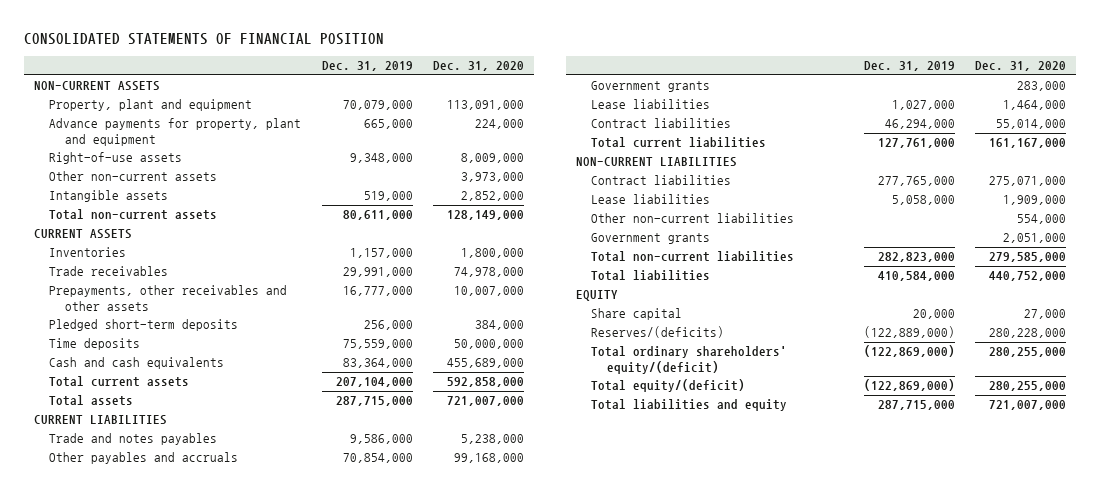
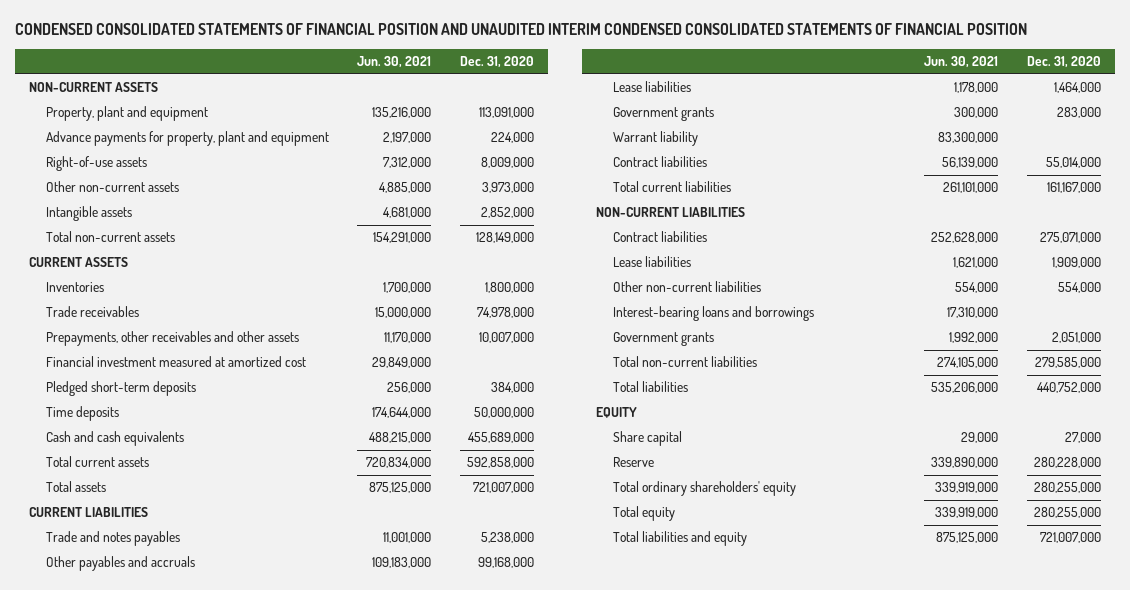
[23,33,384,46] CONSOLIDATED STATEMENTS OF FINANCIAL POSITION -> [14,23,1027,36] CONDENSED CONSOLIDATED STATEMENTS OF FINANCIAL POSITION AND UNAUDITED INTERIM CONDENSED CONSOLIDATED STATEMENTS OF FINANCIAL POSITION
[321,61,413,72] Dec. 31, 2019 -> none
none -> [357,56,432,69] Jun. 30, 2021
none -> [46,356,307,368] Financial investment measured at amortized cost
[591,81,711,93] Government grants -> [613,107,715,122] Government grants
none -> [613,131,699,147] Warrant liability
none -> [613,306,815,322] Interest-bearing loans and borrowings
[591,326,725,339] Reserves/(deficits) -> [613,457,655,468] Reserve
[591,346,788,374] Total ordinary shareholders' equity/(deficit) -> [613,481,797,497] Total ordinary shareholders' equity
[591,379,746,393] Total equity/(deficit) -> [613,506,676,522] Total equity

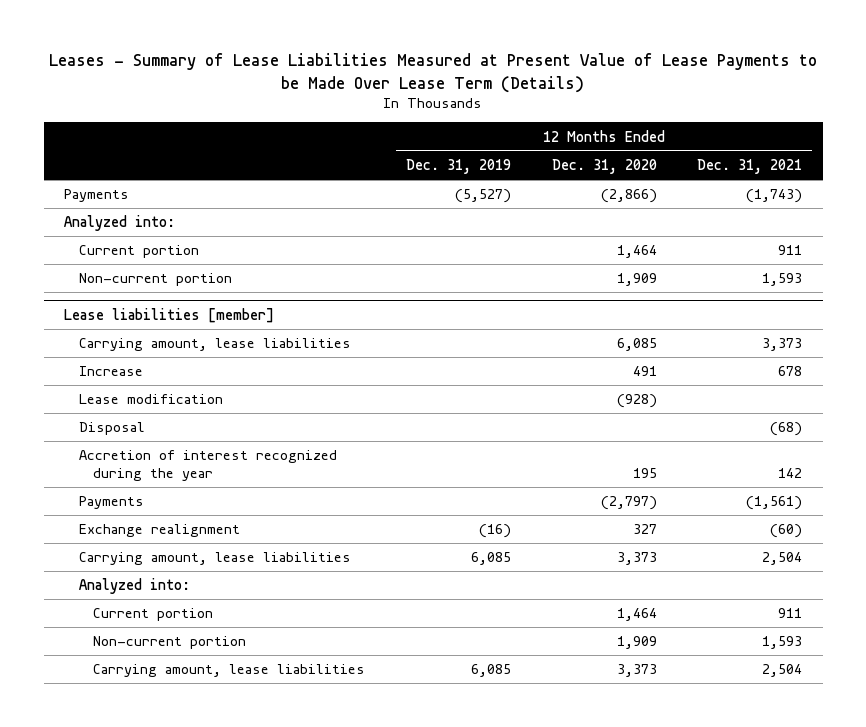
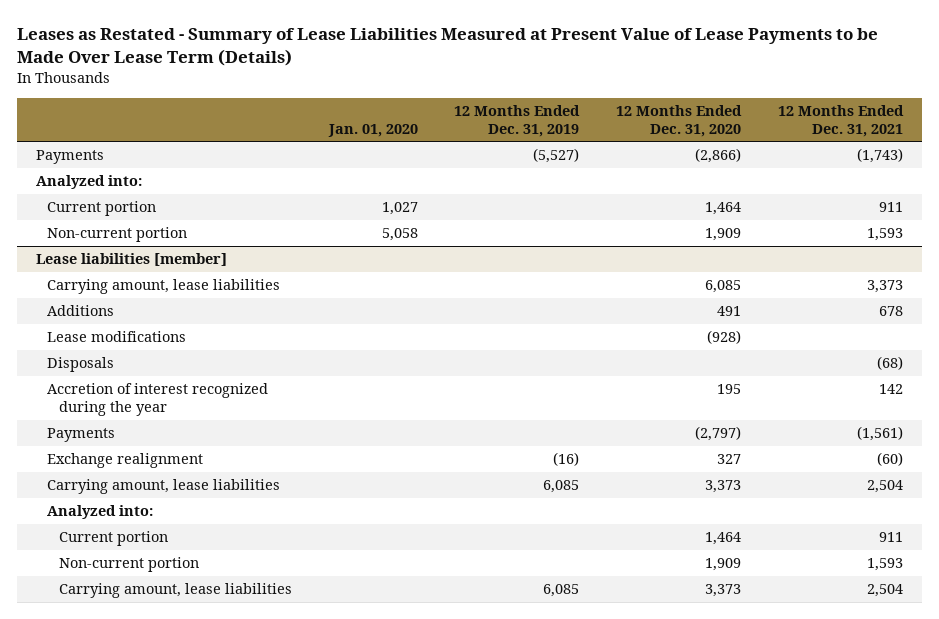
[49,53,818,93] Leases - Summary of Lease Liabilities Measured at Present Value of Lease Payments to be Made Over Lease Term (Details) -> [17,28,879,66] Leases as Restated - Summary of Lease Liabilities Measured at Present Value of Lease Payments to be Made Over Lease Term (Details)
none -> [327,123,418,137] Jan. 01, 2020
[78,366,143,377] Increase -> [47,305,115,317] Additions
[78,394,223,405] Lease modification -> [47,331,187,343] Lease modifications
[78,422,145,436] Disposal -> [47,357,115,373] Disposals

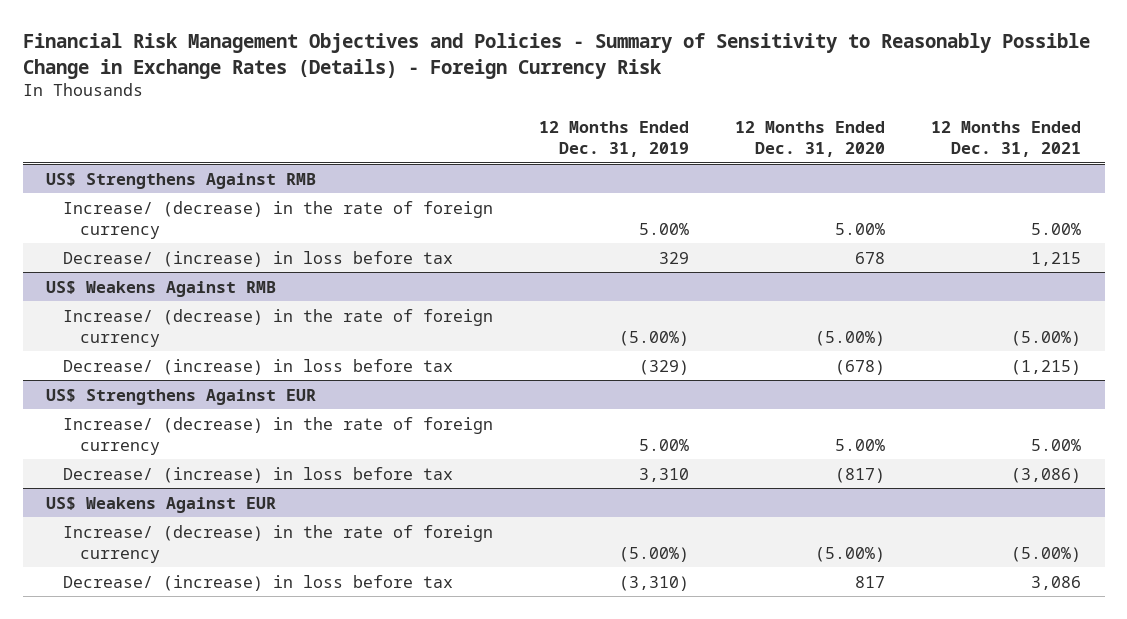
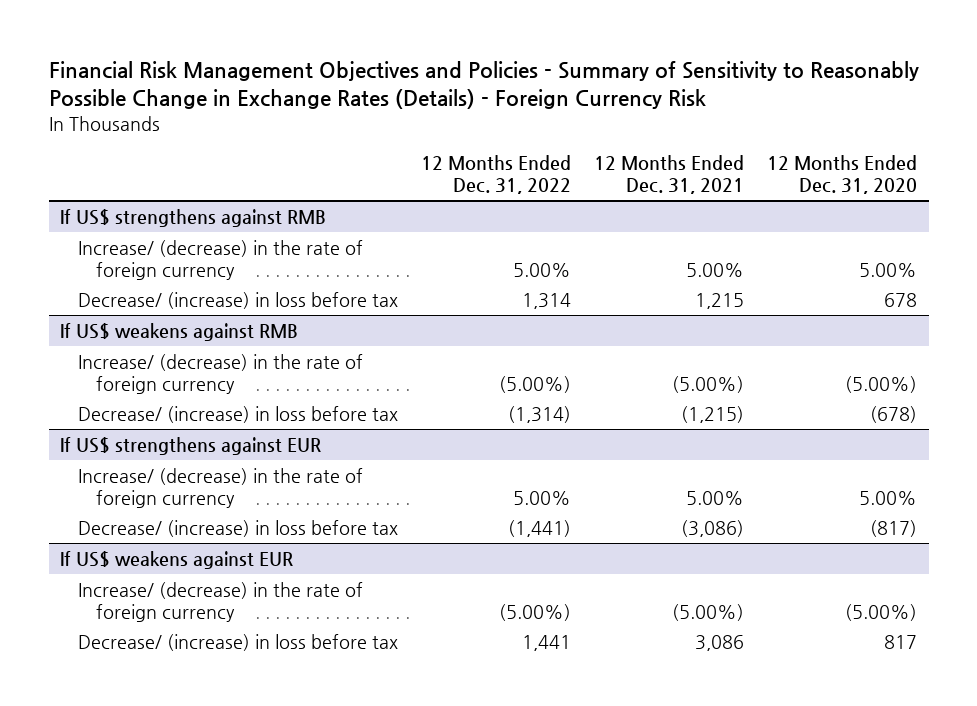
[539,120,690,157] 12 Months Ended Dec. 31, 2019 -> none
none -> [421,155,572,195] 12 Months Ended Dec. 31, 2022
[45,172,316,189] US$ Strengthens Against RMB -> [60,208,327,227] If US$ strengthens against RMB
[45,280,276,297] US$ Weakens Against RMB -> [60,322,299,341] If US$ weakens against RMB
[45,388,316,405] US$ Strengthens Against EUR -> [60,436,322,455] If US$ strengthens against EUR
[45,496,276,513] US$ Weakens Against EUR -> [60,550,294,569] If US$ weakens against EUR

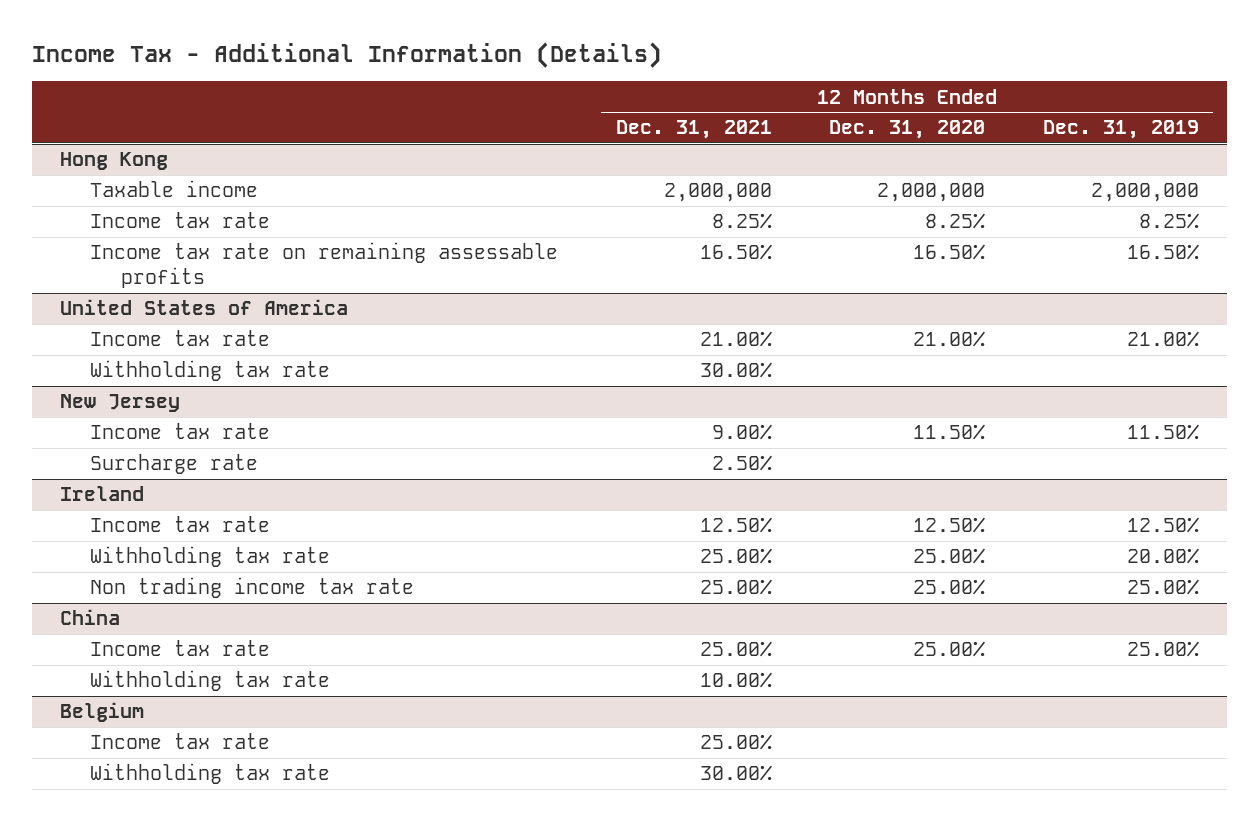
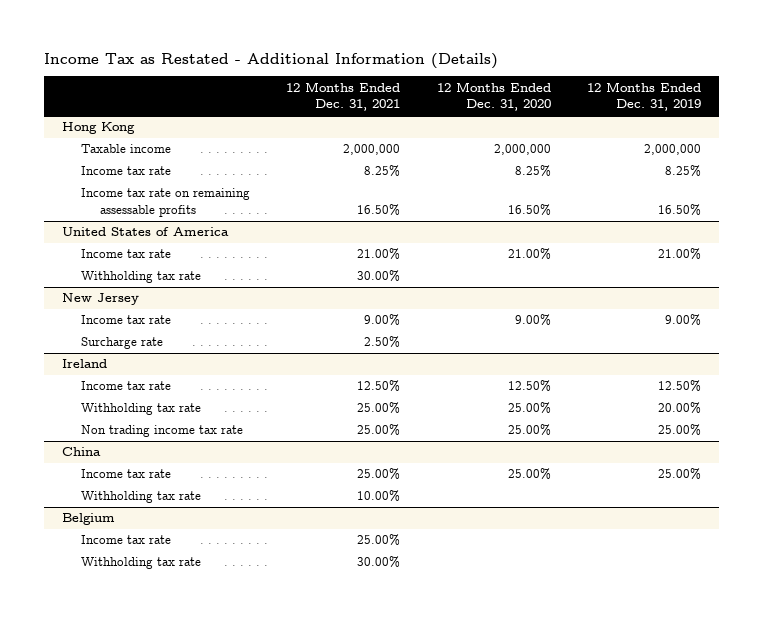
[31,41,662,68] Income Tax - Additional Information (Details) -> [43,52,498,69] Income Tax as Restated - Additional Information (Details)
[913,424,986,441] 11.50% -> [514,314,551,327] 9.00%
[1126,424,1199,441] 11.50% -> [665,314,702,327] 9.00%

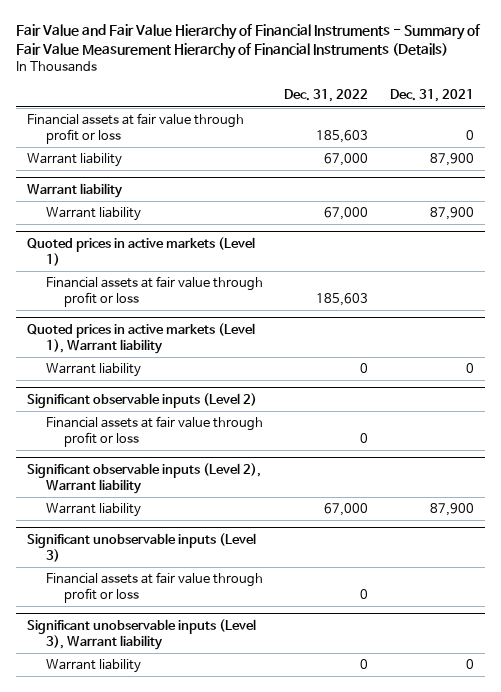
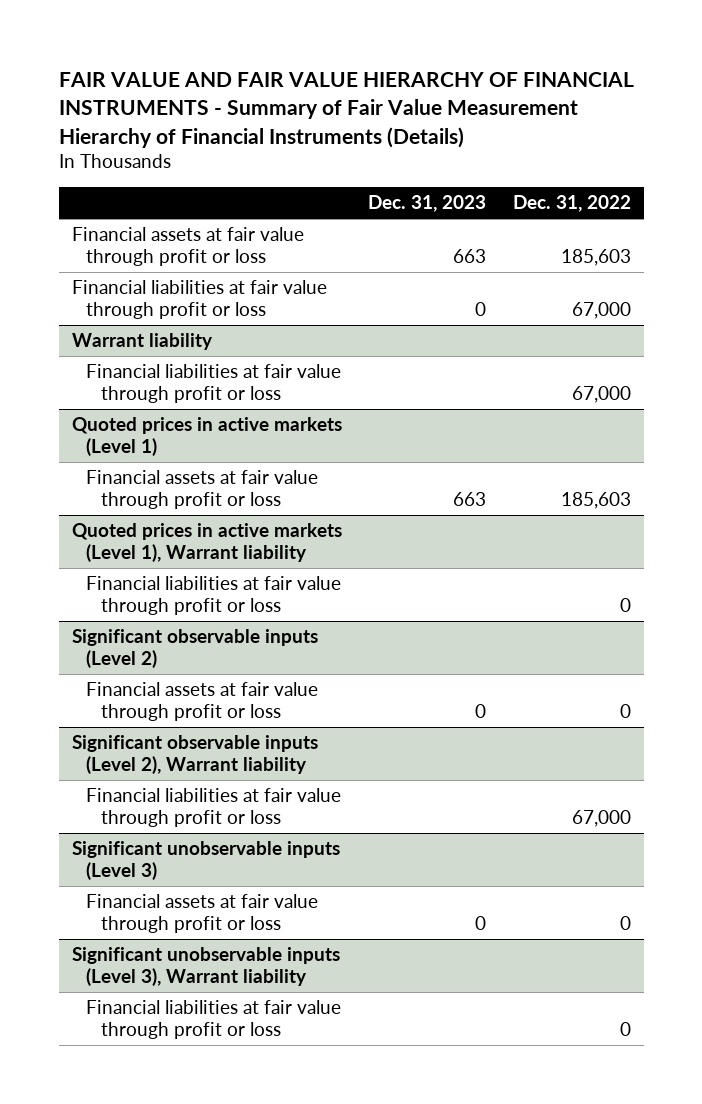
[16,24,482,60] Fair Value and Fair Value Hierarchy of Financial Instruments - Summary of Fair Value Measurement Hierarchy of Financial Instruments (Details) -> [58,71,634,148] FAIR VALUE AND FAIR VALUE HIERARCHY OF FINANCIAL INSTRUMENTS - Summary of Fair Value Measurement Hierarchy of Financial Instruments (Details)
[390,89,475,103] Dec. 31, 2021 -> none
none -> [368,195,487,213] Dec. 31, 2023
[27,153,123,168] Warrant liability -> [71,280,327,319] Financial liabilities at fair value through profit or loss
[45,207,141,222] Warrant liability -> [86,364,342,403] Financial liabilities at fair value through profit or loss
[45,363,141,378] Warrant liability -> [86,576,342,615] Financial liabilities at fair value through profit or loss
[45,503,141,518] Warrant liability -> [86,788,342,827] Financial liabilities at fair value through profit or loss
[45,659,141,674] Warrant liability -> [86,1000,342,1039] Financial liabilities at fair value through profit or loss

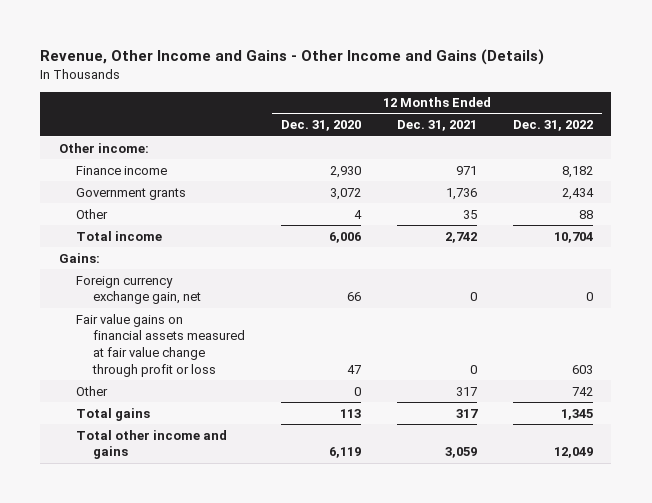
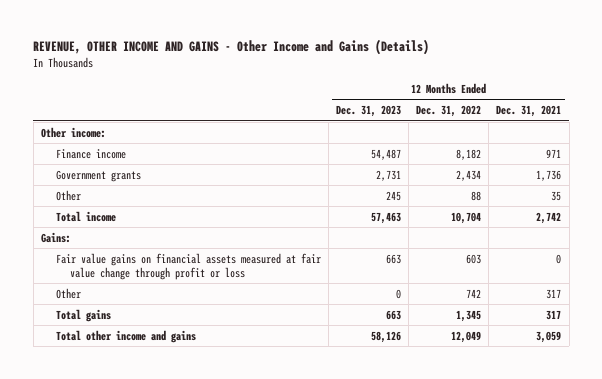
[40,48,545,65] Revenue, Other Income and Gains - Other Income and Gains (Details) -> [33,38,430,55] REVENUE, OTHER INCOME AND GAINS - Other Income and Gains (Details)
[280,120,361,132] Dec. 31, 2020 -> none
none -> [335,105,401,118] Dec. 31, 2023
[75,275,201,305] Foreign currency exchange gain, net -> none

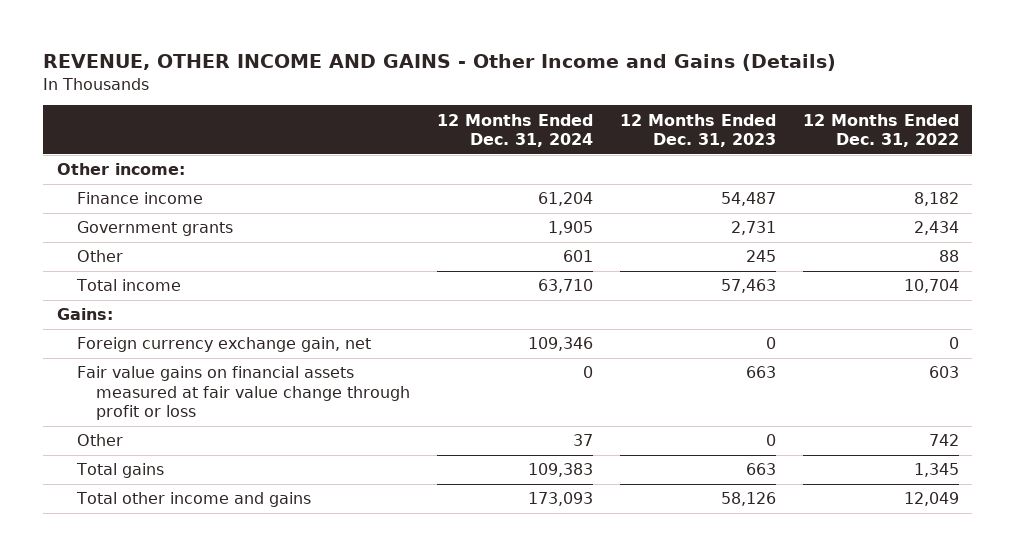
[496,105,562,118] Dec. 31, 2021 -> none
none -> [437,113,594,148] 12 Months Ended Dec. 31, 2024
none -> [76,337,371,353] Foreign currency exchange gain, net

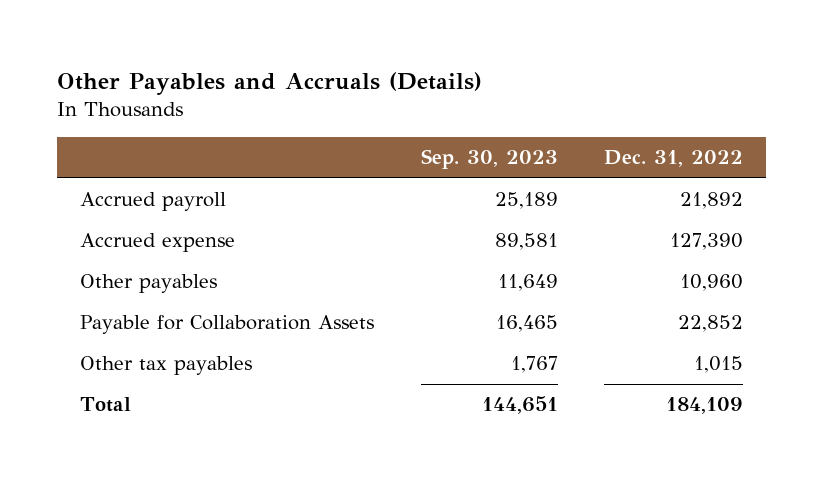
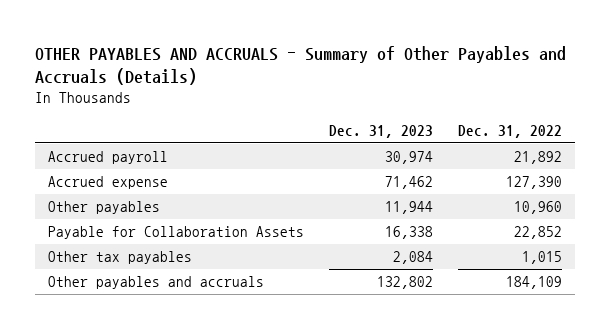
[57,71,483,95] Other Payables and Accruals (Details) -> [35,45,567,86] OTHER PAYABLES AND ACCRUALS - Summary of Other Payables and Accruals (Details)
[420,149,558,170] Sep. 30, 2023 -> none
none -> [329,124,434,138] Dec. 31, 2023
[80,397,132,413] Total -> [48,276,265,290] Other payables and accruals

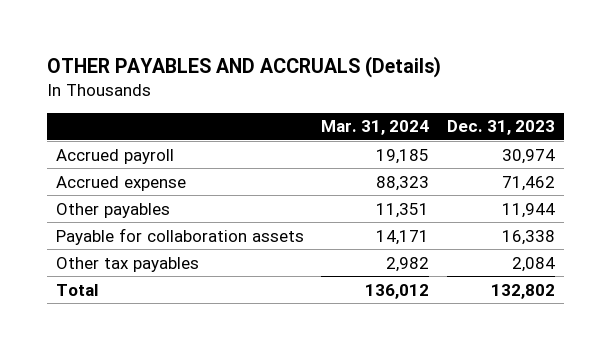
[35,45,567,86] OTHER PAYABLES AND ACCRUALS - Summary of Other Payables and Accruals (Details) -> [46,56,441,79] OTHER PAYABLES AND ACCRUALS (Details)
[458,124,563,138] Dec. 31, 2022 -> none
none -> [321,120,430,136] Mar. 31, 2024
[48,226,305,240] Payable for Collaboration Assets -> [55,227,304,245] Payable for collaboration assets
[48,276,265,290] Other payables and accruals -> [55,283,98,296] Total

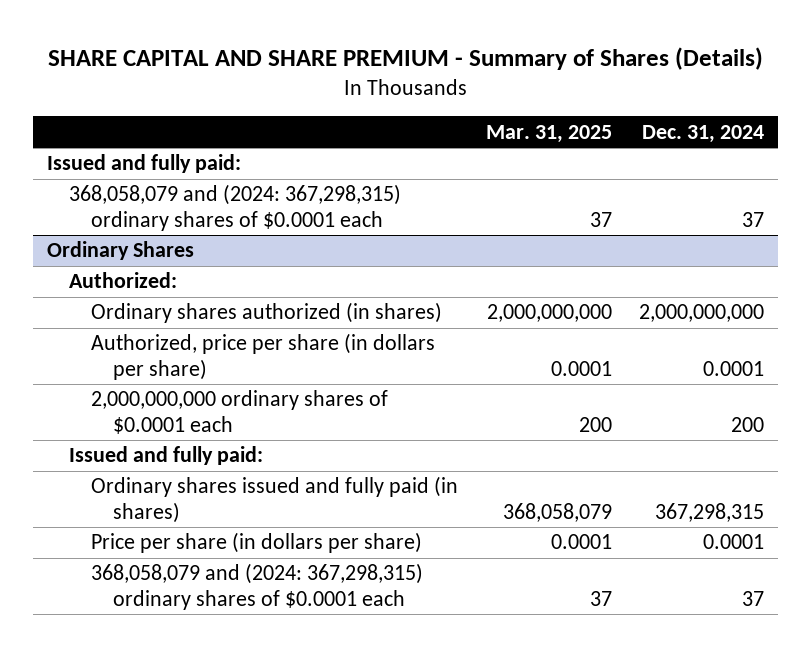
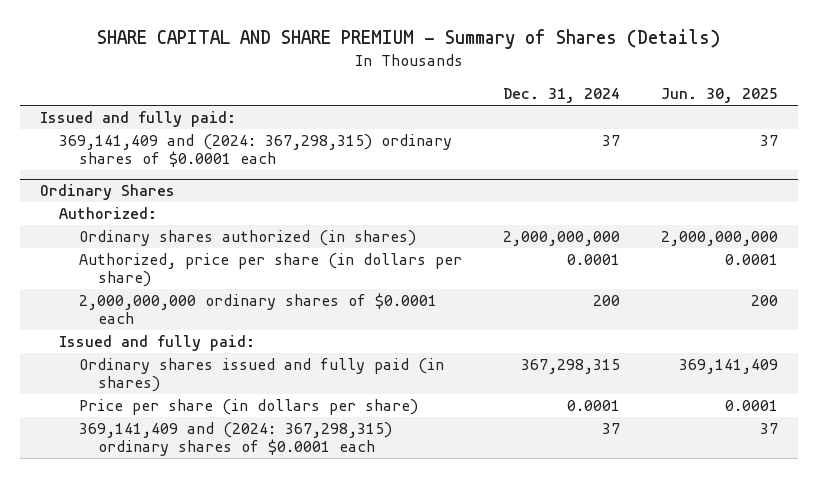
[485,124,612,143] Mar. 31, 2025 -> none
none -> [660,87,778,103] Jun. 30, 2025
[68,184,401,231] 368,058,079 and (2024: 367,298,315) ordinary shares of $0.0001 each -> [59,134,453,168] 369,141,409 and (2024: 367,298,315) ordinary shares of $0.0001 each
[90,563,423,610] 368,058,079 and (2024: 367,298,315) ordinary shares of $0.0001 each -> [78,422,392,457] 369,141,409 and (2024: 367,298,315) ordinary shares of $0.0001 each

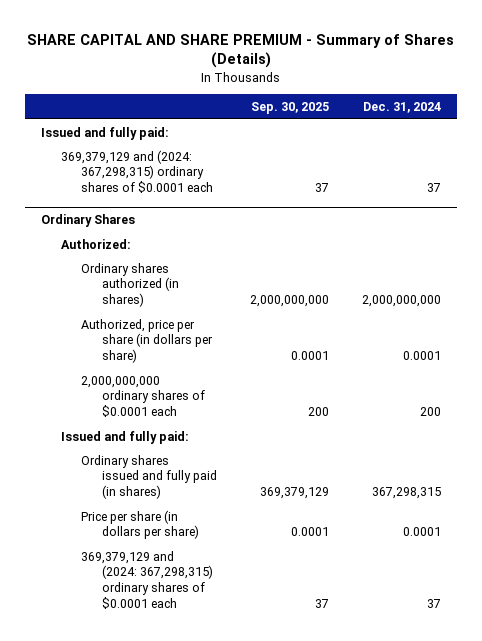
[660,87,778,103] Jun. 30, 2025 -> none
none -> [250,101,329,114] Sep. 30, 2025
[59,134,453,168] 369,141,409 and (2024: 367,298,315) ordinary shares of $0.0001 each -> [61,149,214,194] 369,379,129 and (2024: 367,298,315) ordinary shares of $0.0001 each
[78,422,392,457] 369,141,409 and (2024: 367,298,315) ordinary shares of $0.0001 each -> [81,550,213,610] 369,379,129 and (2024: 367,298,315) ordinary shares of $0.0001 each

